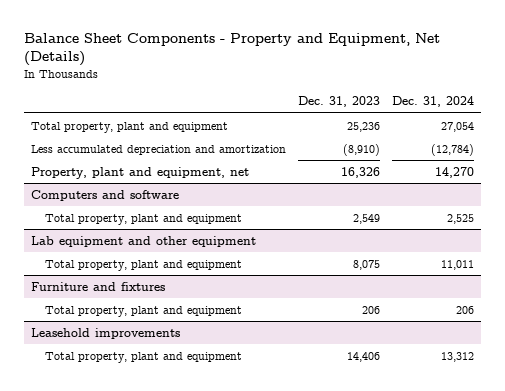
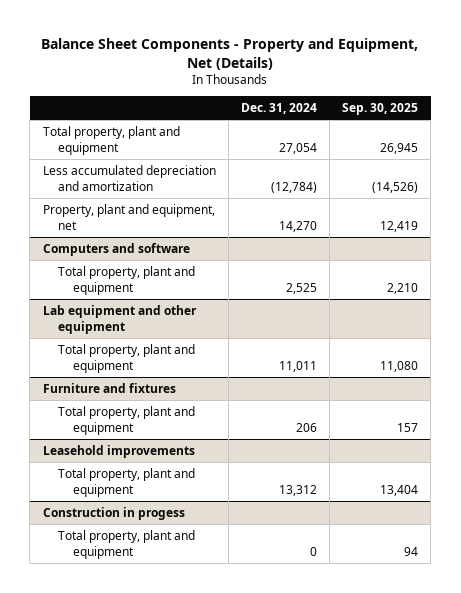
[298,96,381,108] Dec. 31, 2023 -> none
none -> [342,103,419,116] Sep. 30, 2025
none -> [42,506,185,520] Construction in progess
none -> [57,529,195,559] Total property, plant and equipment

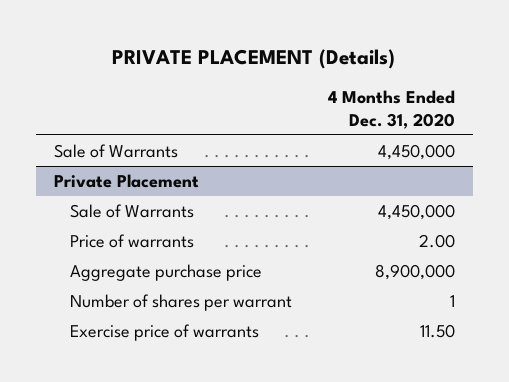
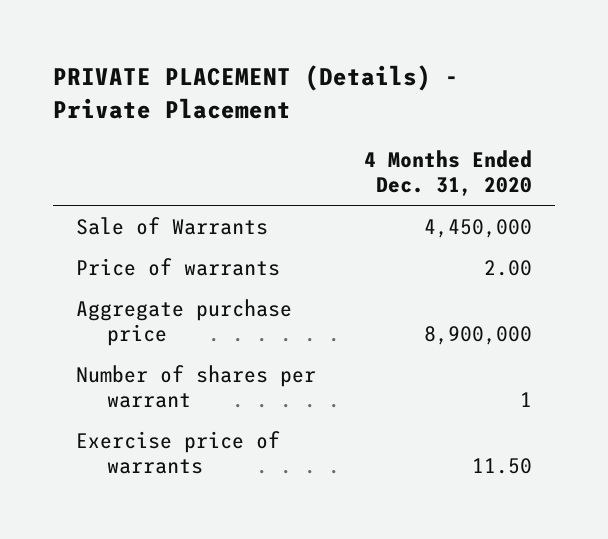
[112,48,396,69] PRIVATE PLACEMENT (Details) -> [52,65,459,119] PRIVATE PLACEMENT (Details) - Private Placement
[53,174,199,189] Private Placement -> none
[70,204,195,219] Sale of Warrants -> none

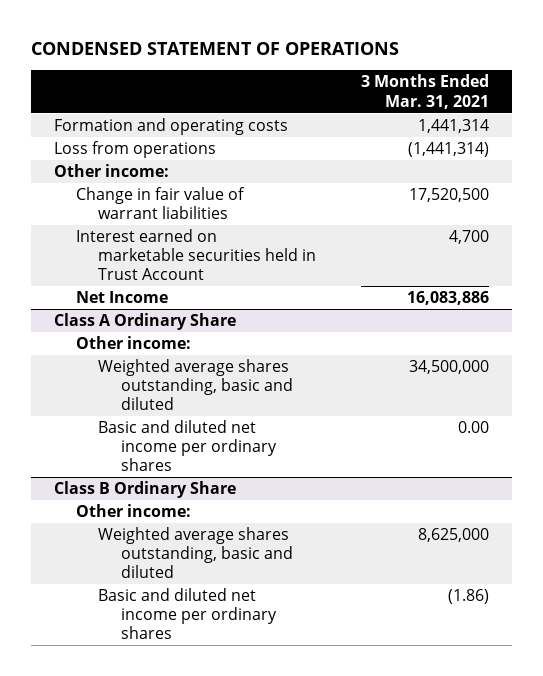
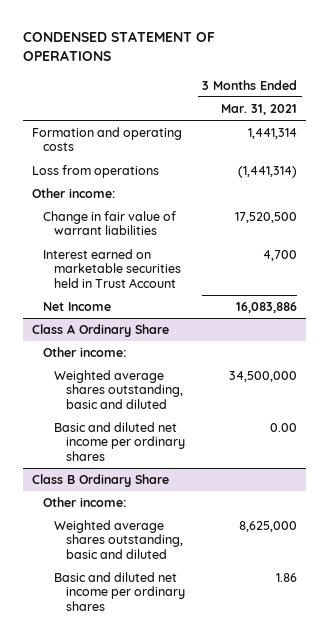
[448,588,490,604] (1.86) -> [276,572,298,582] 1.86

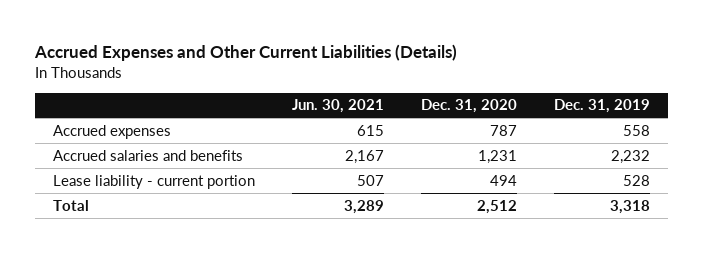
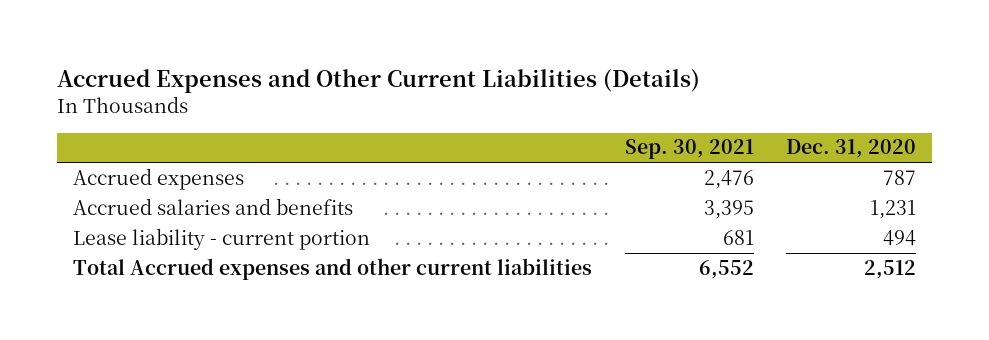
[292,99,385,114] Jun. 30, 2021 -> none
[553,99,650,114] Dec. 31, 2019 -> none
none -> [624,139,754,160] Sep. 30, 2021
[53,199,90,211] Total -> [73,257,593,280] Total Accrued expenses and other current liabilities

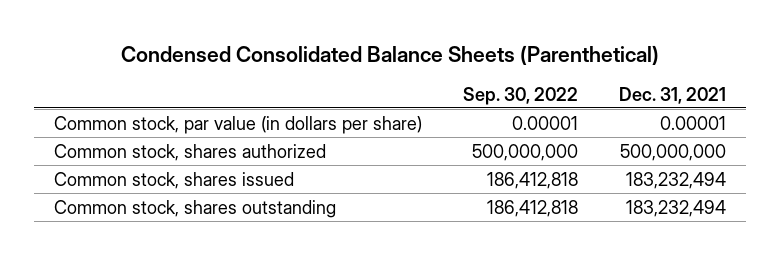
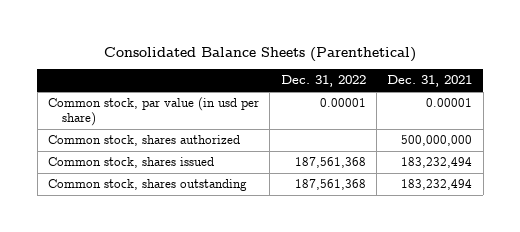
[120,44,659,65] Condensed Consolidated Balance Sheets (Parenthetical) -> [104,46,417,62] Consolidated Balance Sheets (Parenthetical)
[462,86,578,105] Sep. 30, 2022 -> none
none -> [280,75,366,88] Dec. 31, 2022
[54,115,423,134] Common stock, par value (in dollars per share) -> [48,97,260,126] Common stock, par value (in usd per share)

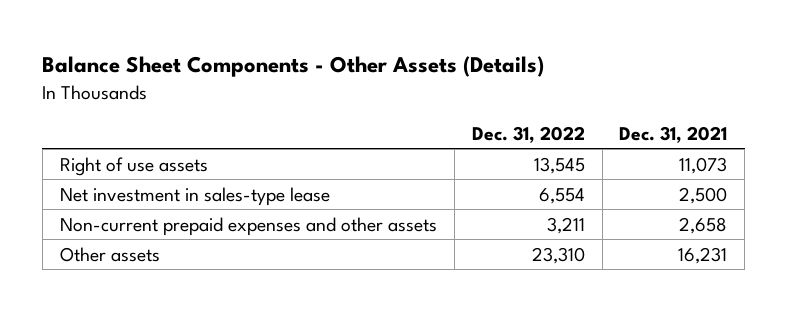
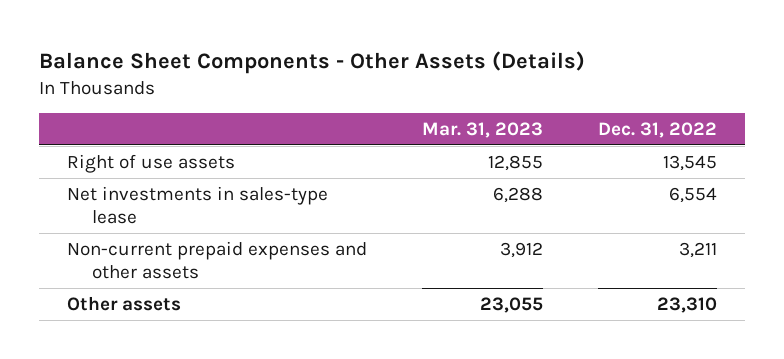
[619,125,728,143] Dec. 31, 2021 -> none
none -> [421,121,543,138] Mar. 31, 2023
[59,186,330,206] Net investment in sales-type lease -> [66,185,328,224] Net investments in sales-type lease

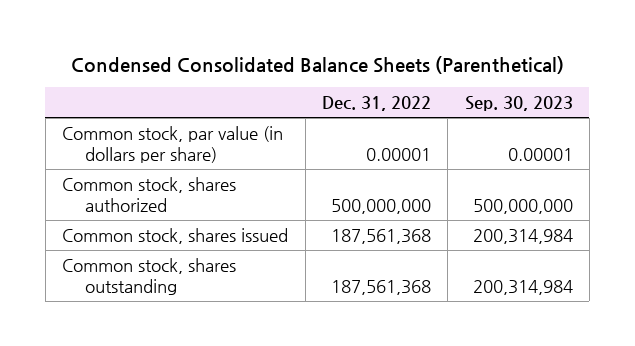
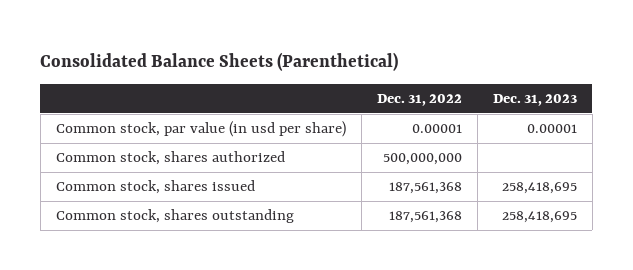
[71,55,565,74] Condensed Consolidated Balance Sheets (Parenthetical) -> [40,51,399,71] Consolidated Balance Sheets (Parenthetical)
[464,95,573,111] Sep. 30, 2023 -> none
none -> [492,94,577,107] Dec. 31, 2023
[62,125,284,163] Common stock, par value (in dollars per share) -> [55,121,346,138] Common stock, par value (in usd per share)

